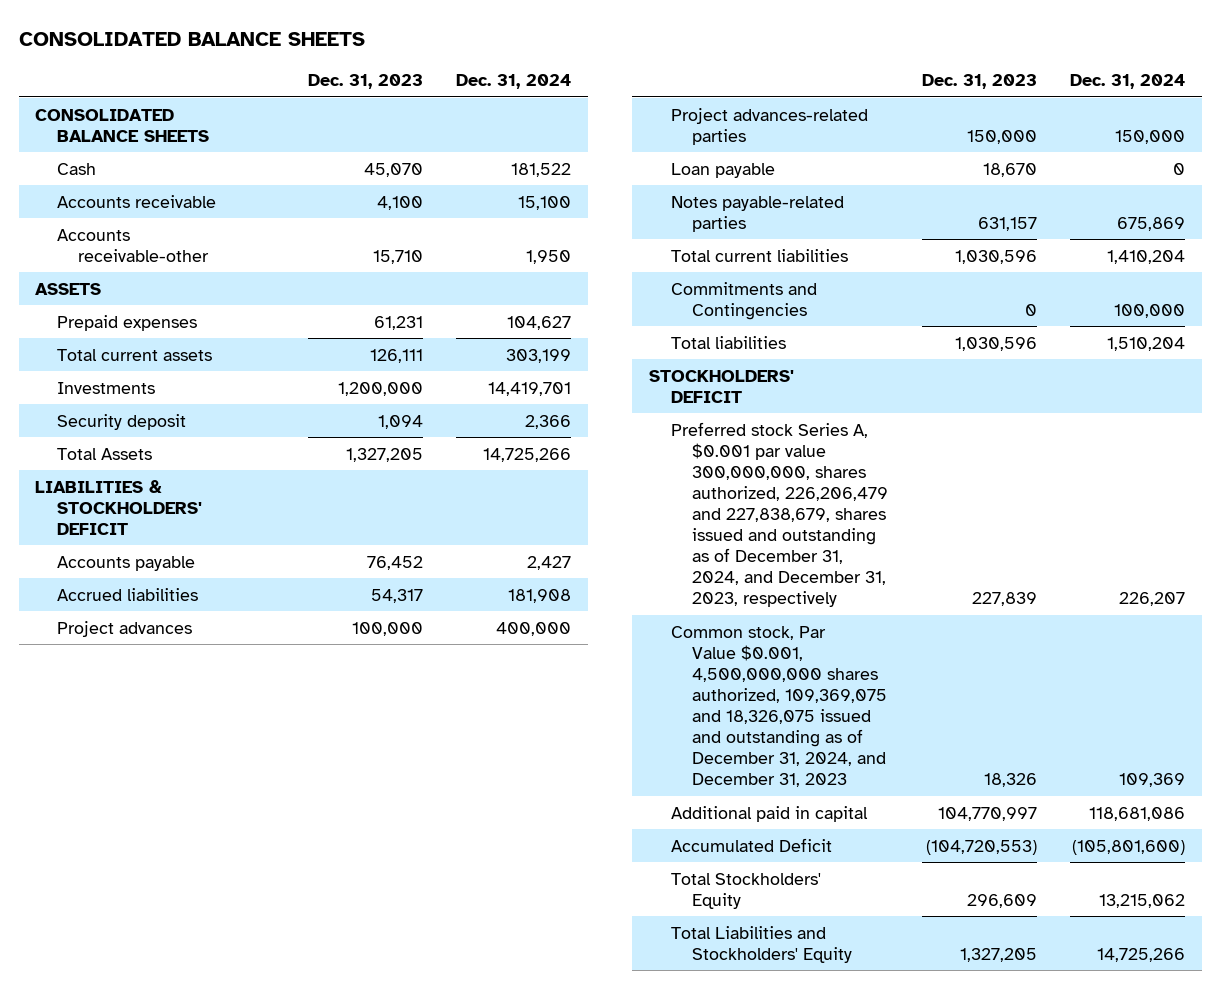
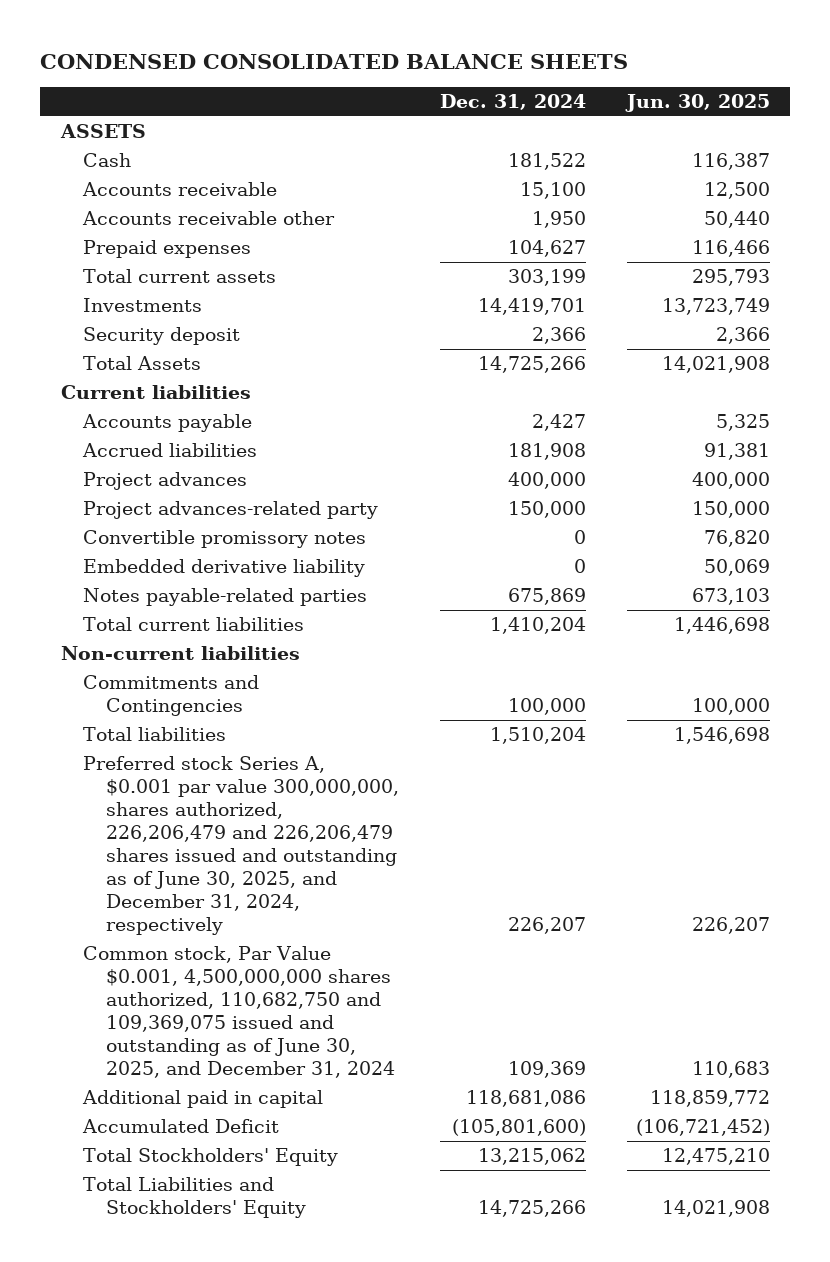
[18,31,365,46] CONSOLIDATED BALANCE SHEETS -> [40,53,629,69] CONDENSED CONSOLIDATED BALANCE SHEETS
[307,74,423,90] Dec. 31, 2023 -> none
none -> [624,94,770,113] Jun. 30, 2025
[35,108,209,142] CONSOLIDATED BALANCE SHEETS -> none
[35,282,102,295] ASSETS -> [59,124,146,139] ASSETS
[56,228,210,262] Accounts receivable-other -> [82,211,336,226] Accounts receivable other
[35,479,202,535] LIABILITIES & STOCKHOLDERS' DEFICIT -> none
none -> [60,385,251,400] Current liabilities
[670,162,775,178] Loan payable -> none
[670,107,868,145] Project advances-related parties -> [83,501,379,520] Project advances-related party
none -> [83,530,367,549] Convertible promissory notes
none -> [83,559,366,578] Embedded derivative liability
none -> [60,646,300,661] Non-current liabilities
[649,369,795,403] STOCKHOLDERS' DEFICIT -> none
[670,421,888,608] Preferred stock Series A, $0.001 par value 300,000,000, shares authorized, 226,206,479 and 227,838,679, shares issued and outstanding as of December 31, 2024, and December 31, 2023, respectively -> [83,756,399,936] Preferred stock Series A, $0.001 par value 300,000,000, shares authorized, 226,206,479 and 226,206,479 shares issued and outstanding as of June 30, 2025, and December 31, 2024, respectively
[670,625,887,788] Common stock, Par Value $0.001, 4,500,000,000 shares authorized, 109,369,075 and 18,326,075 issued and outstanding as of December 31, 2024, and December 31, 2023 -> [83,946,395,1079] Common stock, Par Value $0.001, 4,500,000,000 shares authorized, 110,682,750 and 109,369,075 issued and outstanding as of June 30, 2025, and December 31, 2024

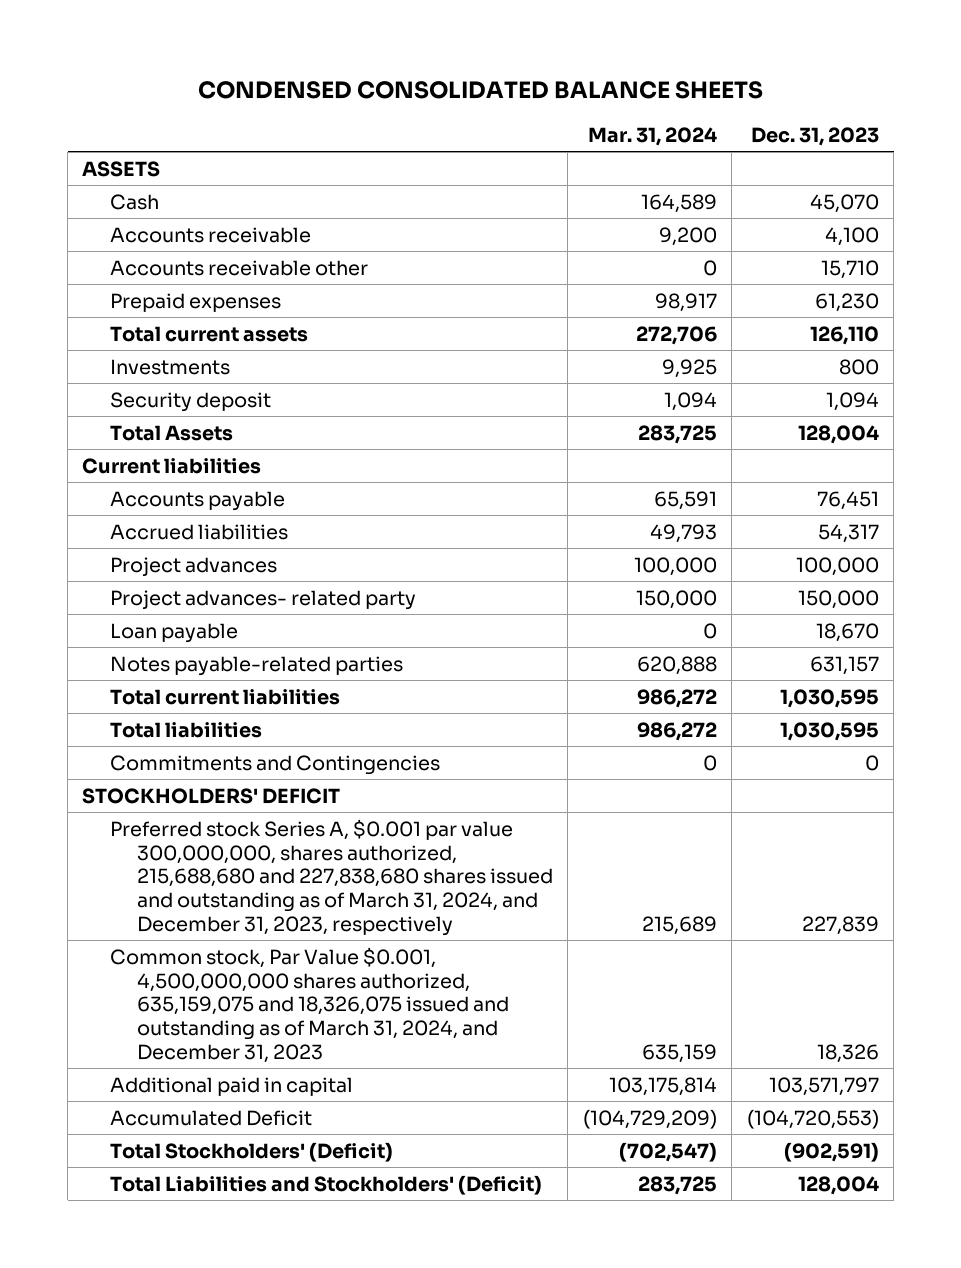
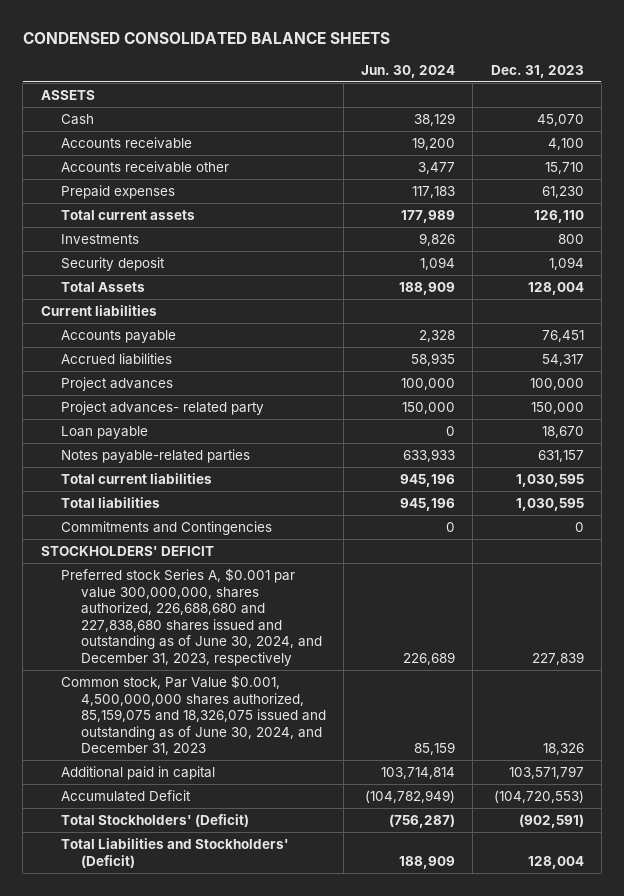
[587,126,717,146] Mar. 31, 2024 -> none
none -> [361,64,456,78] Jun. 30, 2024
[109,818,553,936] Preferred stock Series A, $0.001 par value 300,000,000, shares authorized, 215,688,680 and 227,838,680 shares issued and outstanding as of March 31, 2024, and December 31, 2023, respectively -> [60,568,323,666] Preferred stock Series A, $0.001 par value 300,000,000, shares authorized, 226,688,680 and 227,838,680 shares issued and outstanding as of June 30, 2024, and December 31, 2023, respectively
[109,946,509,1063] Common stock, Par Value $0.001, 4,500,000,000 shares authorized, 635,159,075 and 18,326,075 issued and outstanding as of March 31, 2024, and December 31, 2023 -> [60,675,327,756] Common stock, Par Value $0.001, 4,500,000,000 shares authorized, 85,159,075 and 18,326,075 issued and outstanding as of June 30, 2024, and December 31, 2023

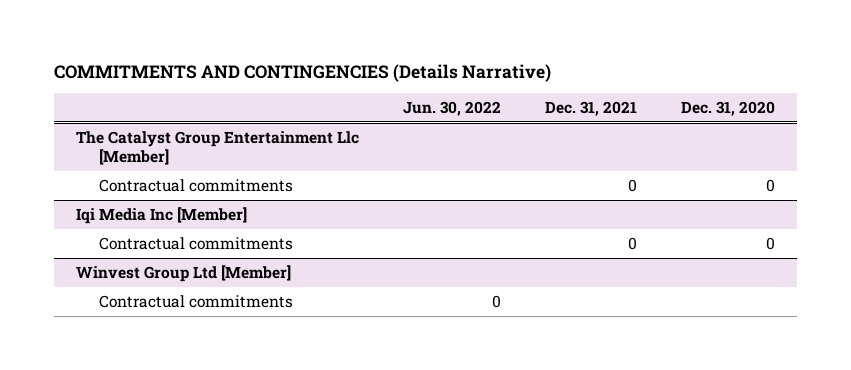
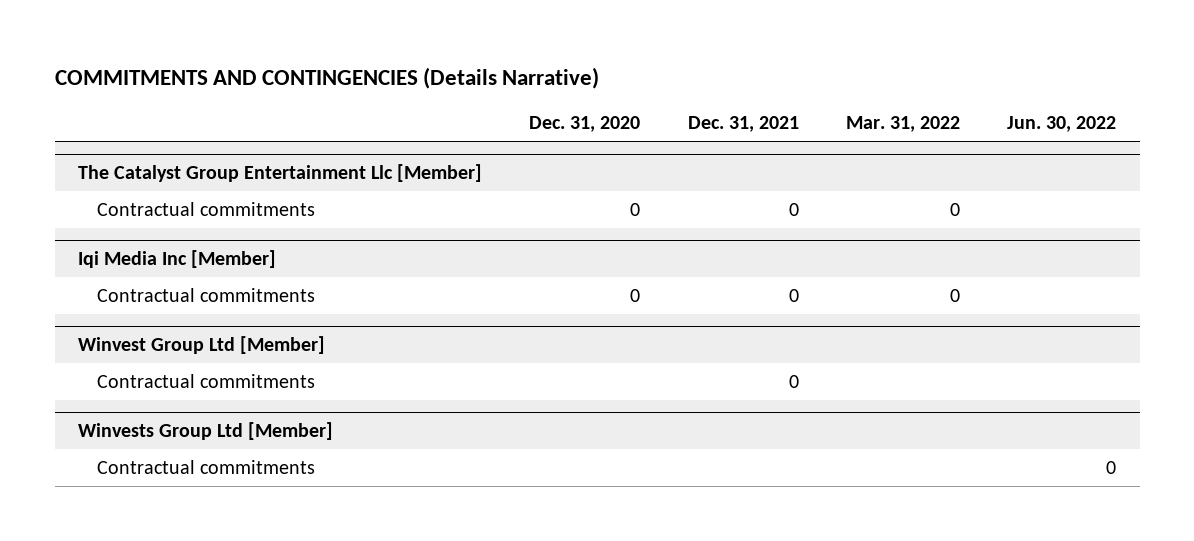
none -> [845,116,960,133] Mar. 31, 2022
none -> [97,373,316,388] Contractual commitments
none -> [78,422,334,441] Winvests Group Ltd [Member]

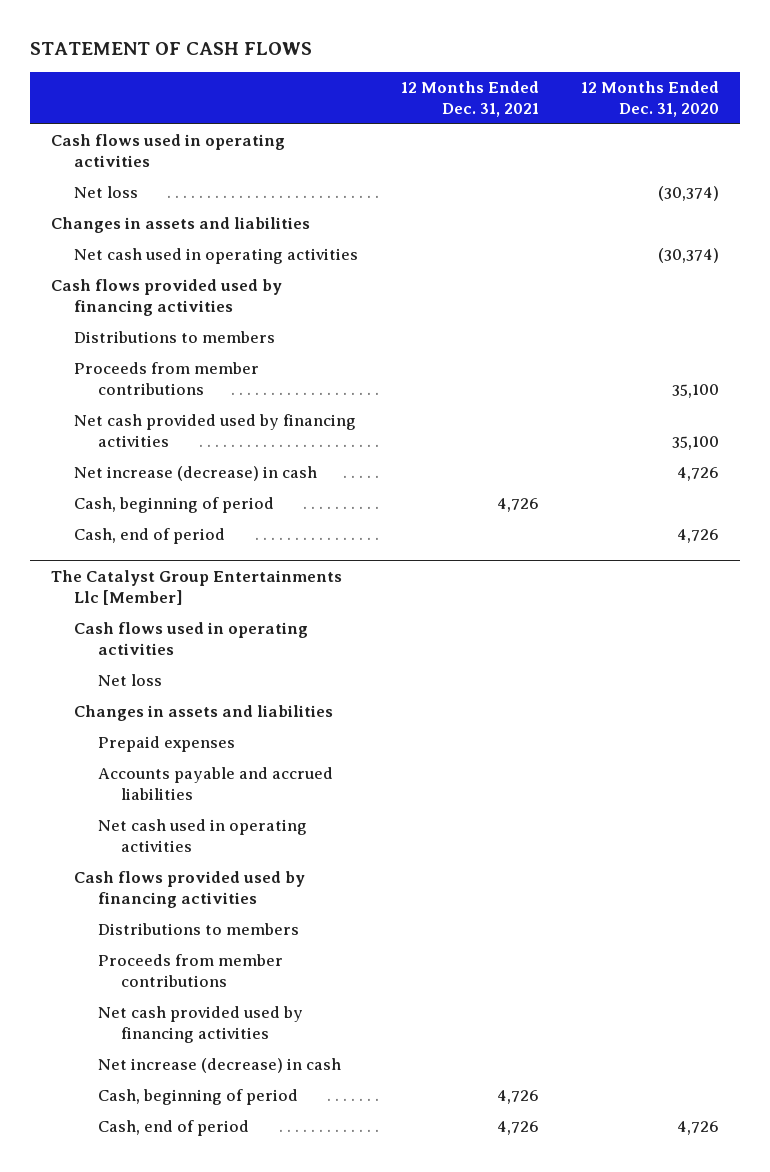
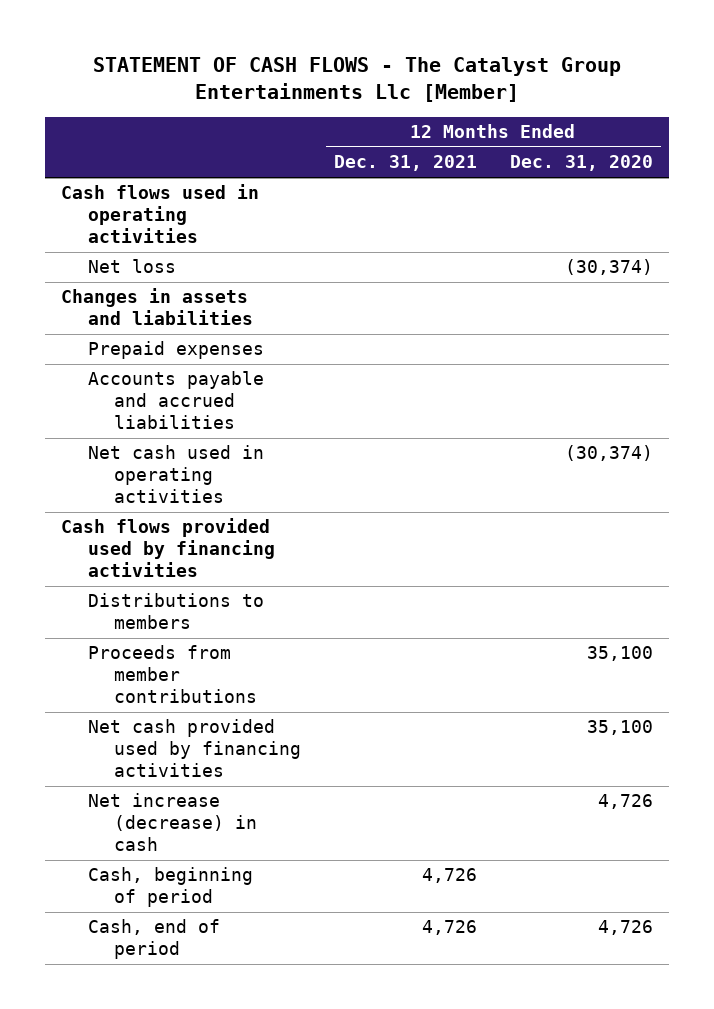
[30,42,313,56] STATEMENT OF CASH FLOWS -> [93,57,622,103] STATEMENT OF CASH FLOWS - The Catalyst Group Entertainments Llc [Member]
none -> [87,341,264,360] Prepaid expenses
none -> [87,371,264,430] Accounts payable and accrued liabilities
[74,528,226,545] Cash, end of period -> none
[51,569,343,605] The Catalyst Group Entertainments Llc [Member] -> none
[74,622,309,656] Cash flows used in operating activities -> none
[97,674,162,687] Net loss -> none
[74,705,334,722] Changes in assets and liabilities -> none
[97,736,235,753] Prepaid expenses -> none
[97,767,333,801] Accounts payable and accrued liabilities -> none
[97,819,307,853] Net cash used in operating activities -> none
[74,871,306,909] Cash flows provided used by financing activities -> none
[97,923,299,936] Distributions to members -> none
[97,954,283,988] Proceeds from member contributions -> none
[97,1006,303,1044] Net cash provided used by financing activities -> none
[97,1058,341,1074] Net increase (decrease) in cash -> none
[97,1089,298,1106] Cash, beginning of period -> none

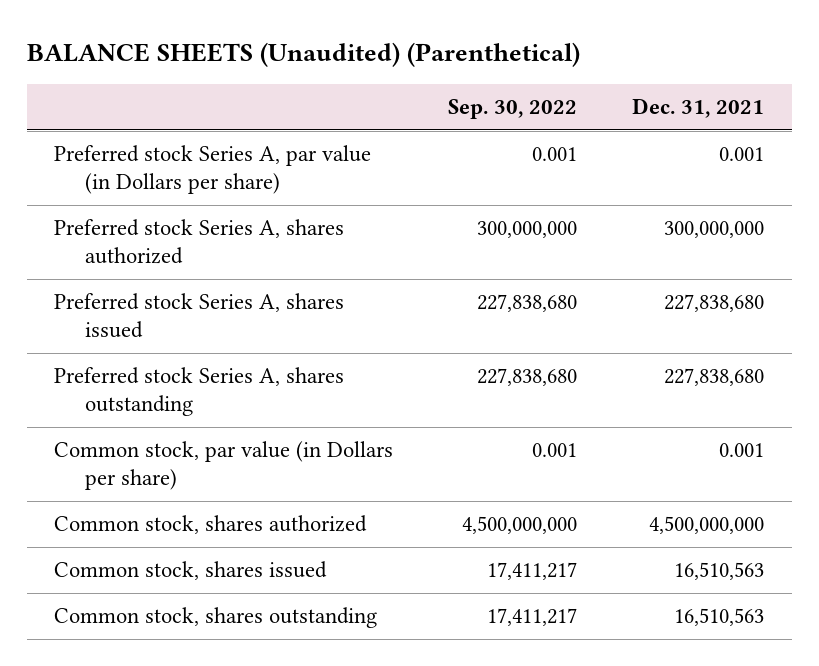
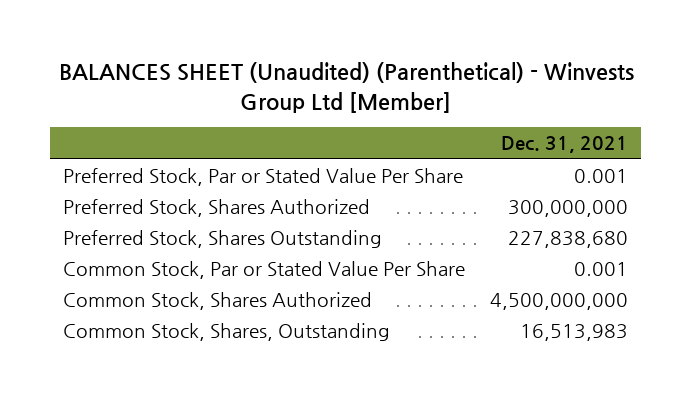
[26,42,580,68] BALANCE SHEETS (Unaudited) (Parenthetical) -> [58,62,634,113] BALANCES SHEET (Unaudited) (Parenthetical) - Winvests Group Ltd [Member]
[448,99,578,120] Sep. 30, 2022 -> none
[54,293,345,339] Preferred stock Series A, shares issued -> none
[54,561,328,581] Common stock, shares issued -> none
[54,145,372,195] Preferred stock Series A, par value (in Dollars per share) -> [63,168,464,187] Preferred Stock, Par or Stated Value Per Share
[54,219,345,265] Preferred stock Series A, shares authorized -> [63,199,371,218] Preferred Stock, Shares Authorized
[54,367,345,417] Preferred stock Series A, shares outstanding -> [63,230,383,249] Preferred Stock, Shares Outstanding
[54,441,394,491] Common stock, par value (in Dollars per share) -> [63,261,466,280] Common Stock, Par or Stated Value Per Share
[54,515,368,535] Common stock, shares authorized -> [63,292,373,311] Common Stock, Shares Authorized
[54,607,378,629] Common stock, shares outstanding -> [63,323,391,342] Common Stock, Shares, Outstanding
[674,608,765,627] 16,510,563 -> [520,324,629,342] 16,513,983

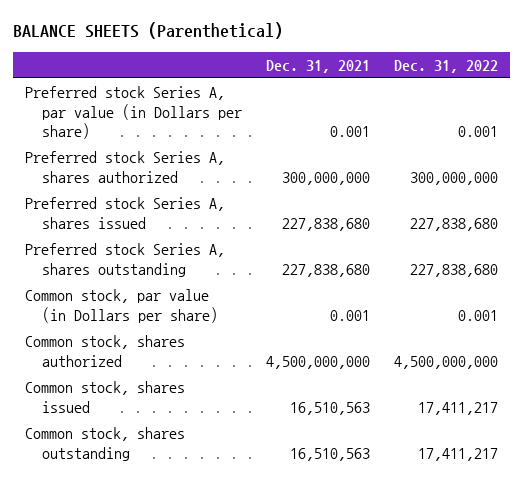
[58,62,634,113] BALANCES SHEET (Unaudited) (Parenthetical) - Winvests Group Ltd [Member] -> [12,22,283,40] BALANCE SHEETS (Parenthetical)
none -> [394,59,499,73] Dec. 31, 2022
[63,168,464,187] Preferred Stock, Par or Stated Value Per Share -> [24,86,242,140] Preferred stock Series A, par value (in Dollars per share)
[63,199,371,218] Preferred Stock, Shares Authorized -> [24,151,225,183] Preferred stock Series A, shares authorized
none -> [24,197,225,229] Preferred stock Series A, shares issued
[63,230,383,249] Preferred Stock, Shares Outstanding -> [24,243,225,277] Preferred stock Series A, shares outstanding
[63,261,466,280] Common Stock, Par or Stated Value Per Share -> [24,289,218,323] Common stock, par value (in Dollars per share)
[63,292,373,311] Common Stock, Shares Authorized -> [24,335,185,367] Common stock, shares authorized
none -> [24,381,185,413] Common stock, shares issued
[63,323,391,342] Common Stock, Shares, Outstanding -> [24,427,185,461] Common stock, shares outstanding
[520,324,629,342] 16,513,983 -> [289,447,370,461] 16,510,563

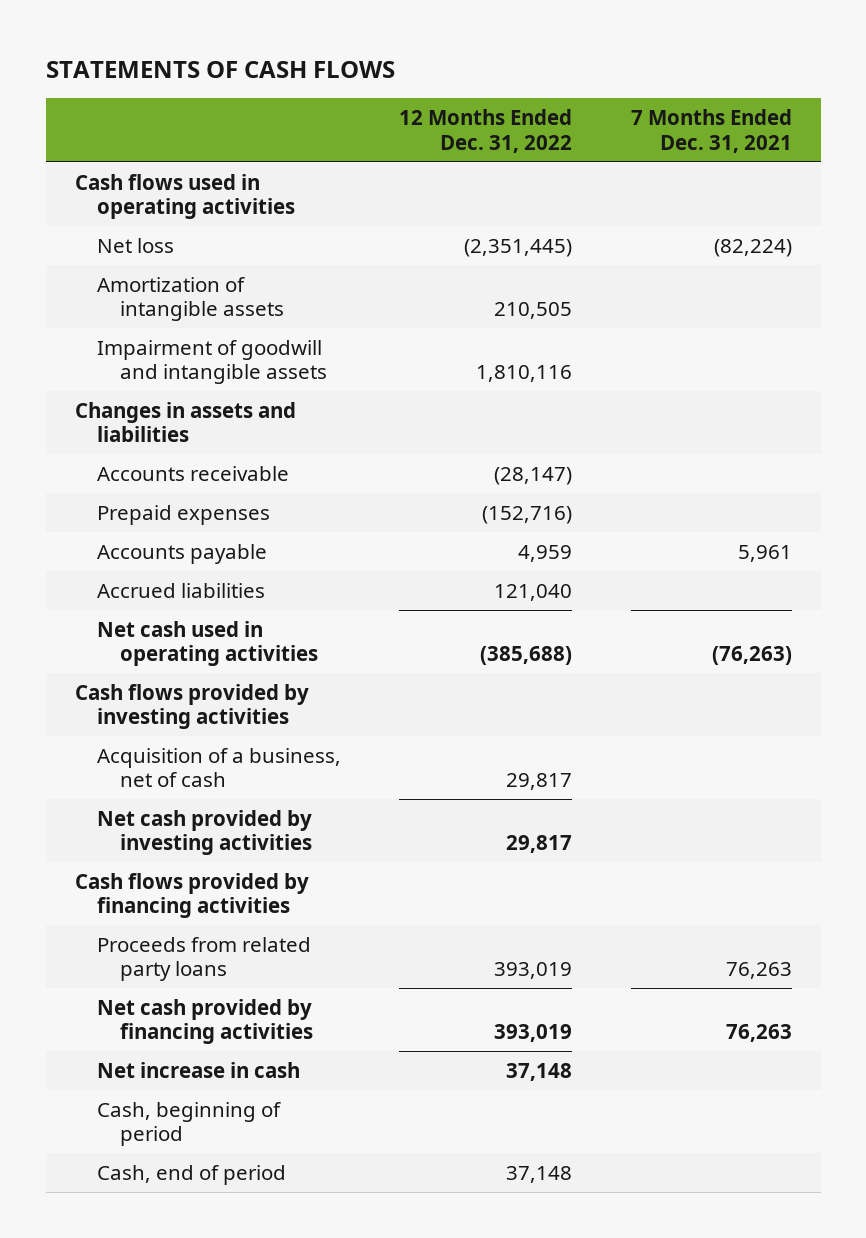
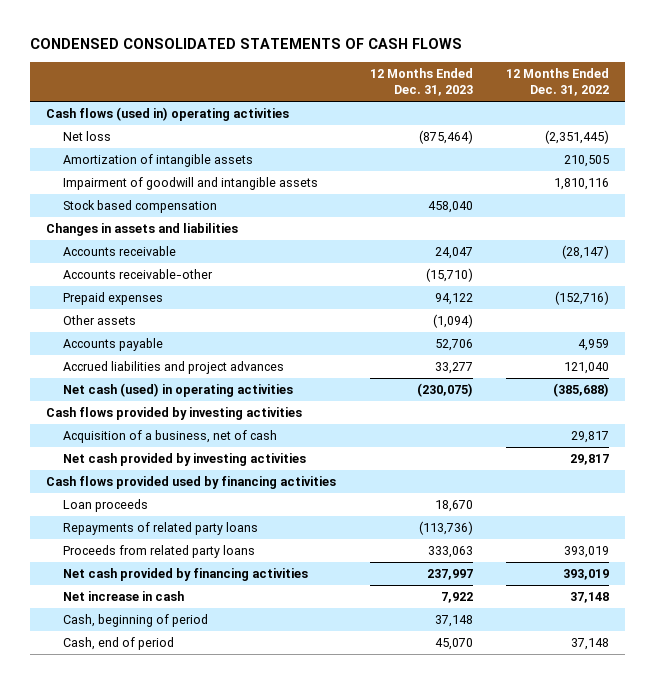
[45,60,395,78] STATEMENTS OF CASH FLOWS -> [29,38,462,50] CONDENSED CONSOLIDATED STATEMENTS OF CASH FLOWS
[630,109,792,153] 7 Months Ended Dec. 31, 2021 -> none
none -> [369,67,473,97] 12 Months Ended Dec. 31, 2023
[74,173,296,220] Cash flows used in operating activities -> [46,107,290,122] Cash flows (used in) operating activities
none -> [63,200,218,214] Stock based compensation
none -> [63,269,214,280] Accounts receivable-other
none -> [63,315,137,326] Other assets
[97,582,266,598] Accrued liabilities -> [63,361,285,375] Accrued liabilities and project advances
[97,620,318,667] Net cash used in operating activities -> [63,383,294,398] Net cash (used) in operating activities
[74,872,309,919] Cash flows provided by financing activities -> [46,476,337,490] Cash flows provided used by financing activities
none -> [63,499,149,513] Loan proceeds
none -> [63,522,259,536] Repayments of related party loans

